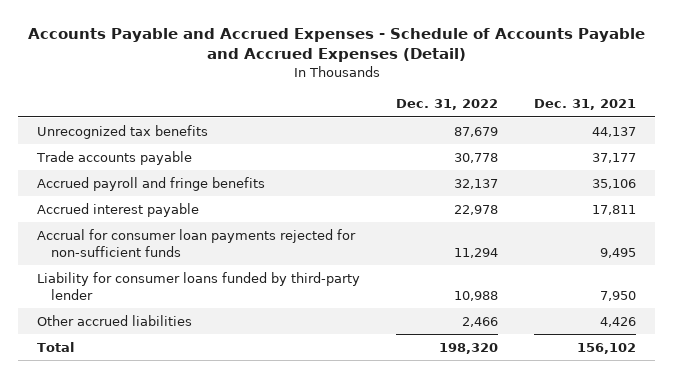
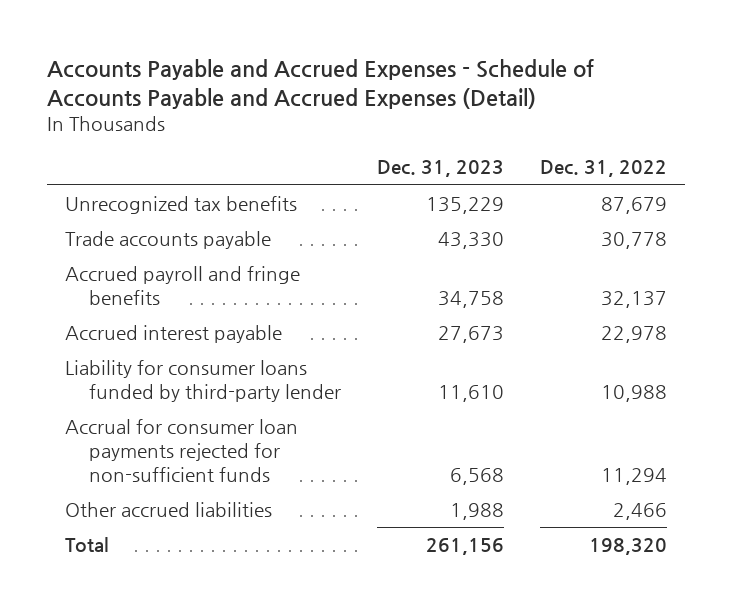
[534,99,637,111] Dec. 31, 2021 -> none
none -> [377,160,505,178] Dec. 31, 2023
[36,229,356,257] Accrual for consumer loan payments rejected for non-sufficient funds -> [65,419,299,483] Accrual for consumer loan payments rejected for non-sufficient funds

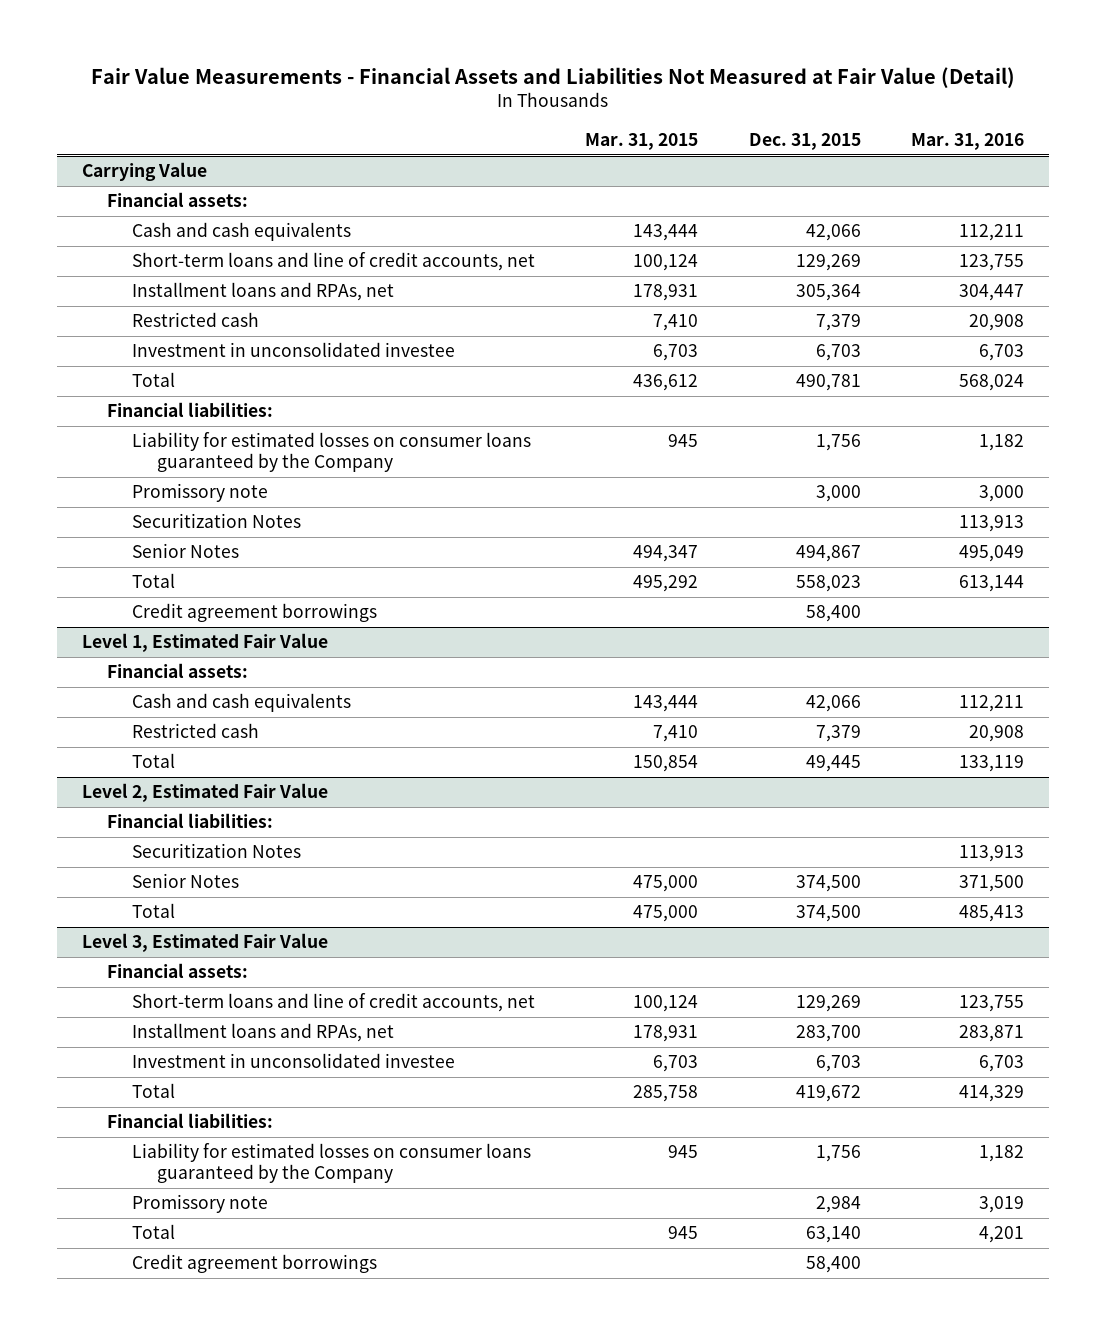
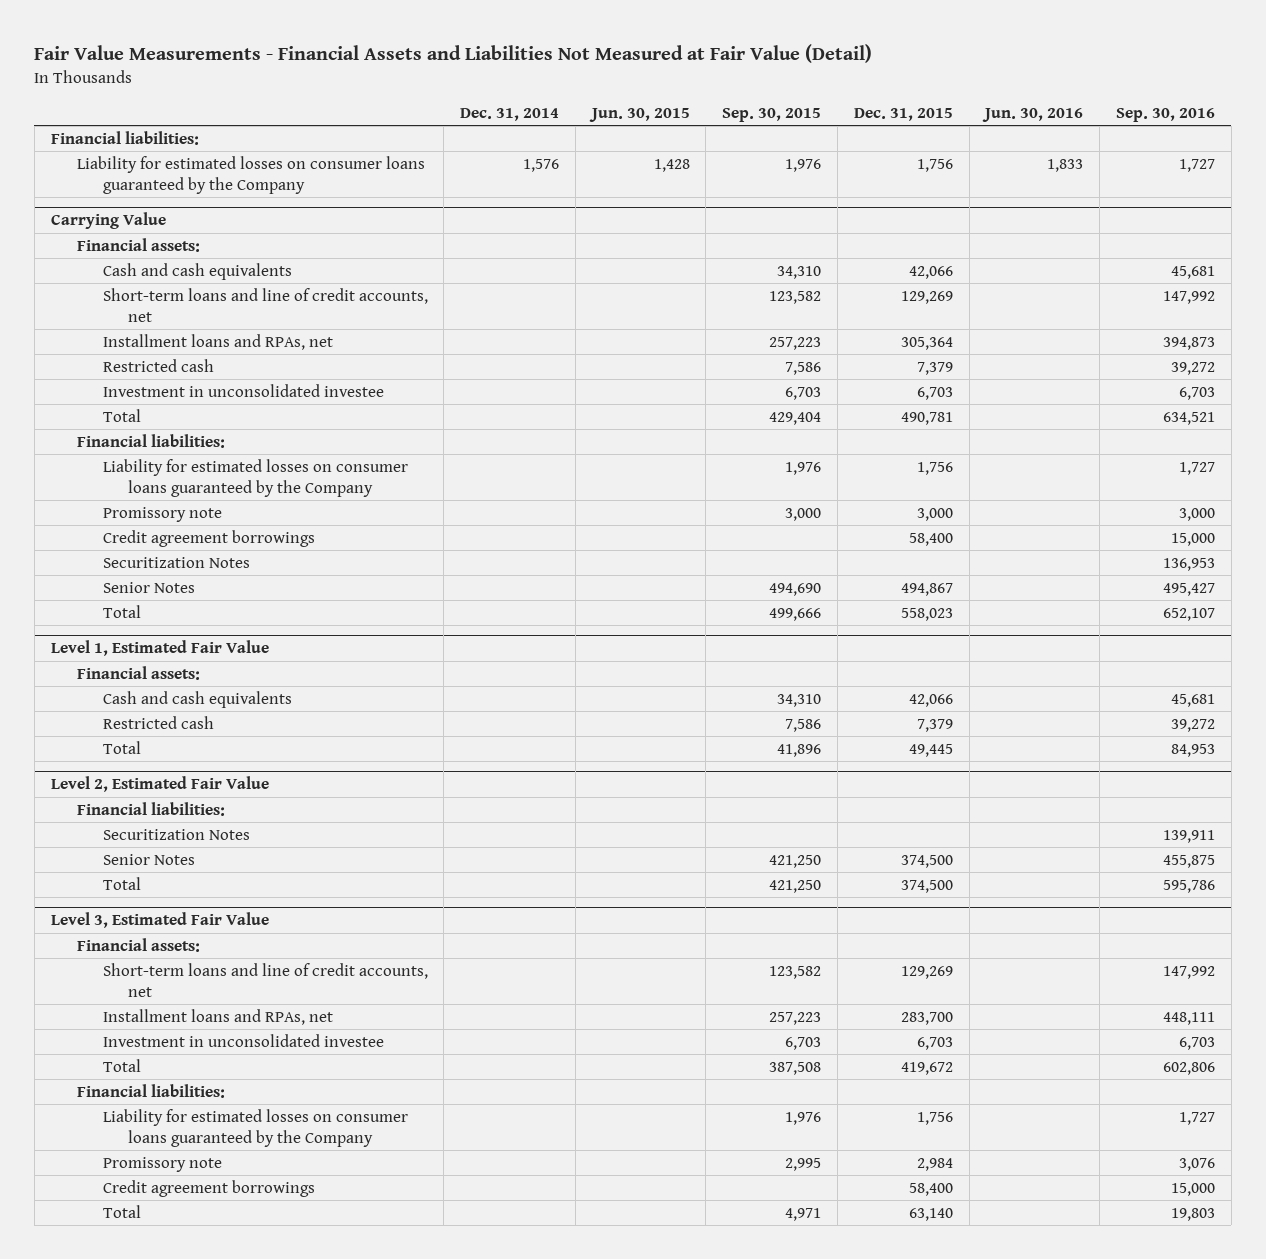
[585,132,699,150] Mar. 31, 2015 -> none
[911,132,1025,150] Mar. 31, 2016 -> none
none -> [460,107,560,121] Dec. 31, 2014
none -> [588,107,690,122] Jun. 30, 2015
none -> [722,107,822,122] Sep. 30, 2015
none -> [982,107,1084,122] Jun. 30, 2016
none -> [1115,107,1215,122] Sep. 30, 2016
none -> [50,130,199,145] Financial liabilities:
none -> [76,155,425,194] Liability for estimated losses on consumer loans guaranteed by the Company
[132,603,378,623] Credit agreement borrowings -> [102,529,315,547] Credit agreement borrowings
[132,1224,176,1240] Total -> [102,1204,141,1218] Total

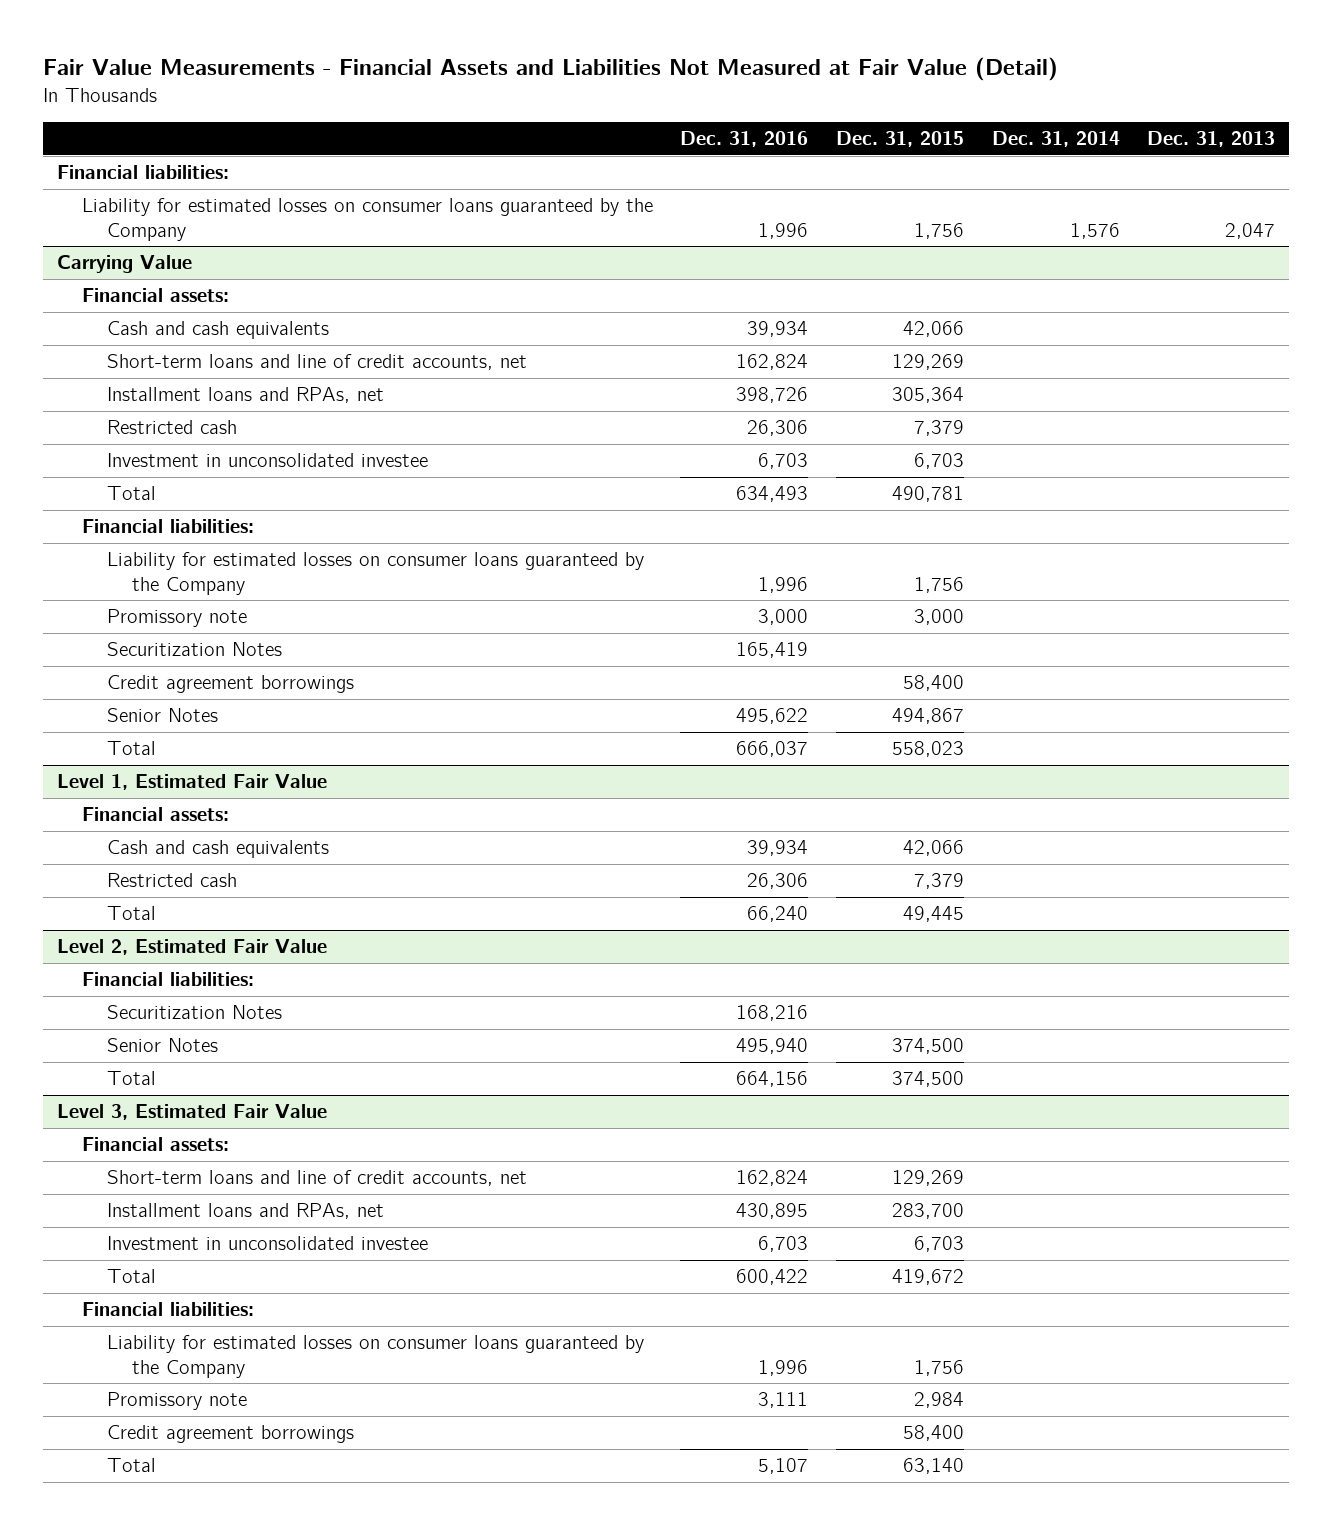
[588,107,690,122] Jun. 30, 2015 -> none
[722,107,822,122] Sep. 30, 2015 -> none
[982,107,1084,122] Jun. 30, 2016 -> none
[1115,107,1215,122] Sep. 30, 2016 -> none
none -> [680,131,809,148] Dec. 31, 2016
none -> [1147,131,1276,148] Dec. 31, 2013
[102,529,315,547] Credit agreement borrowings -> [106,675,354,694] Credit agreement borrowings

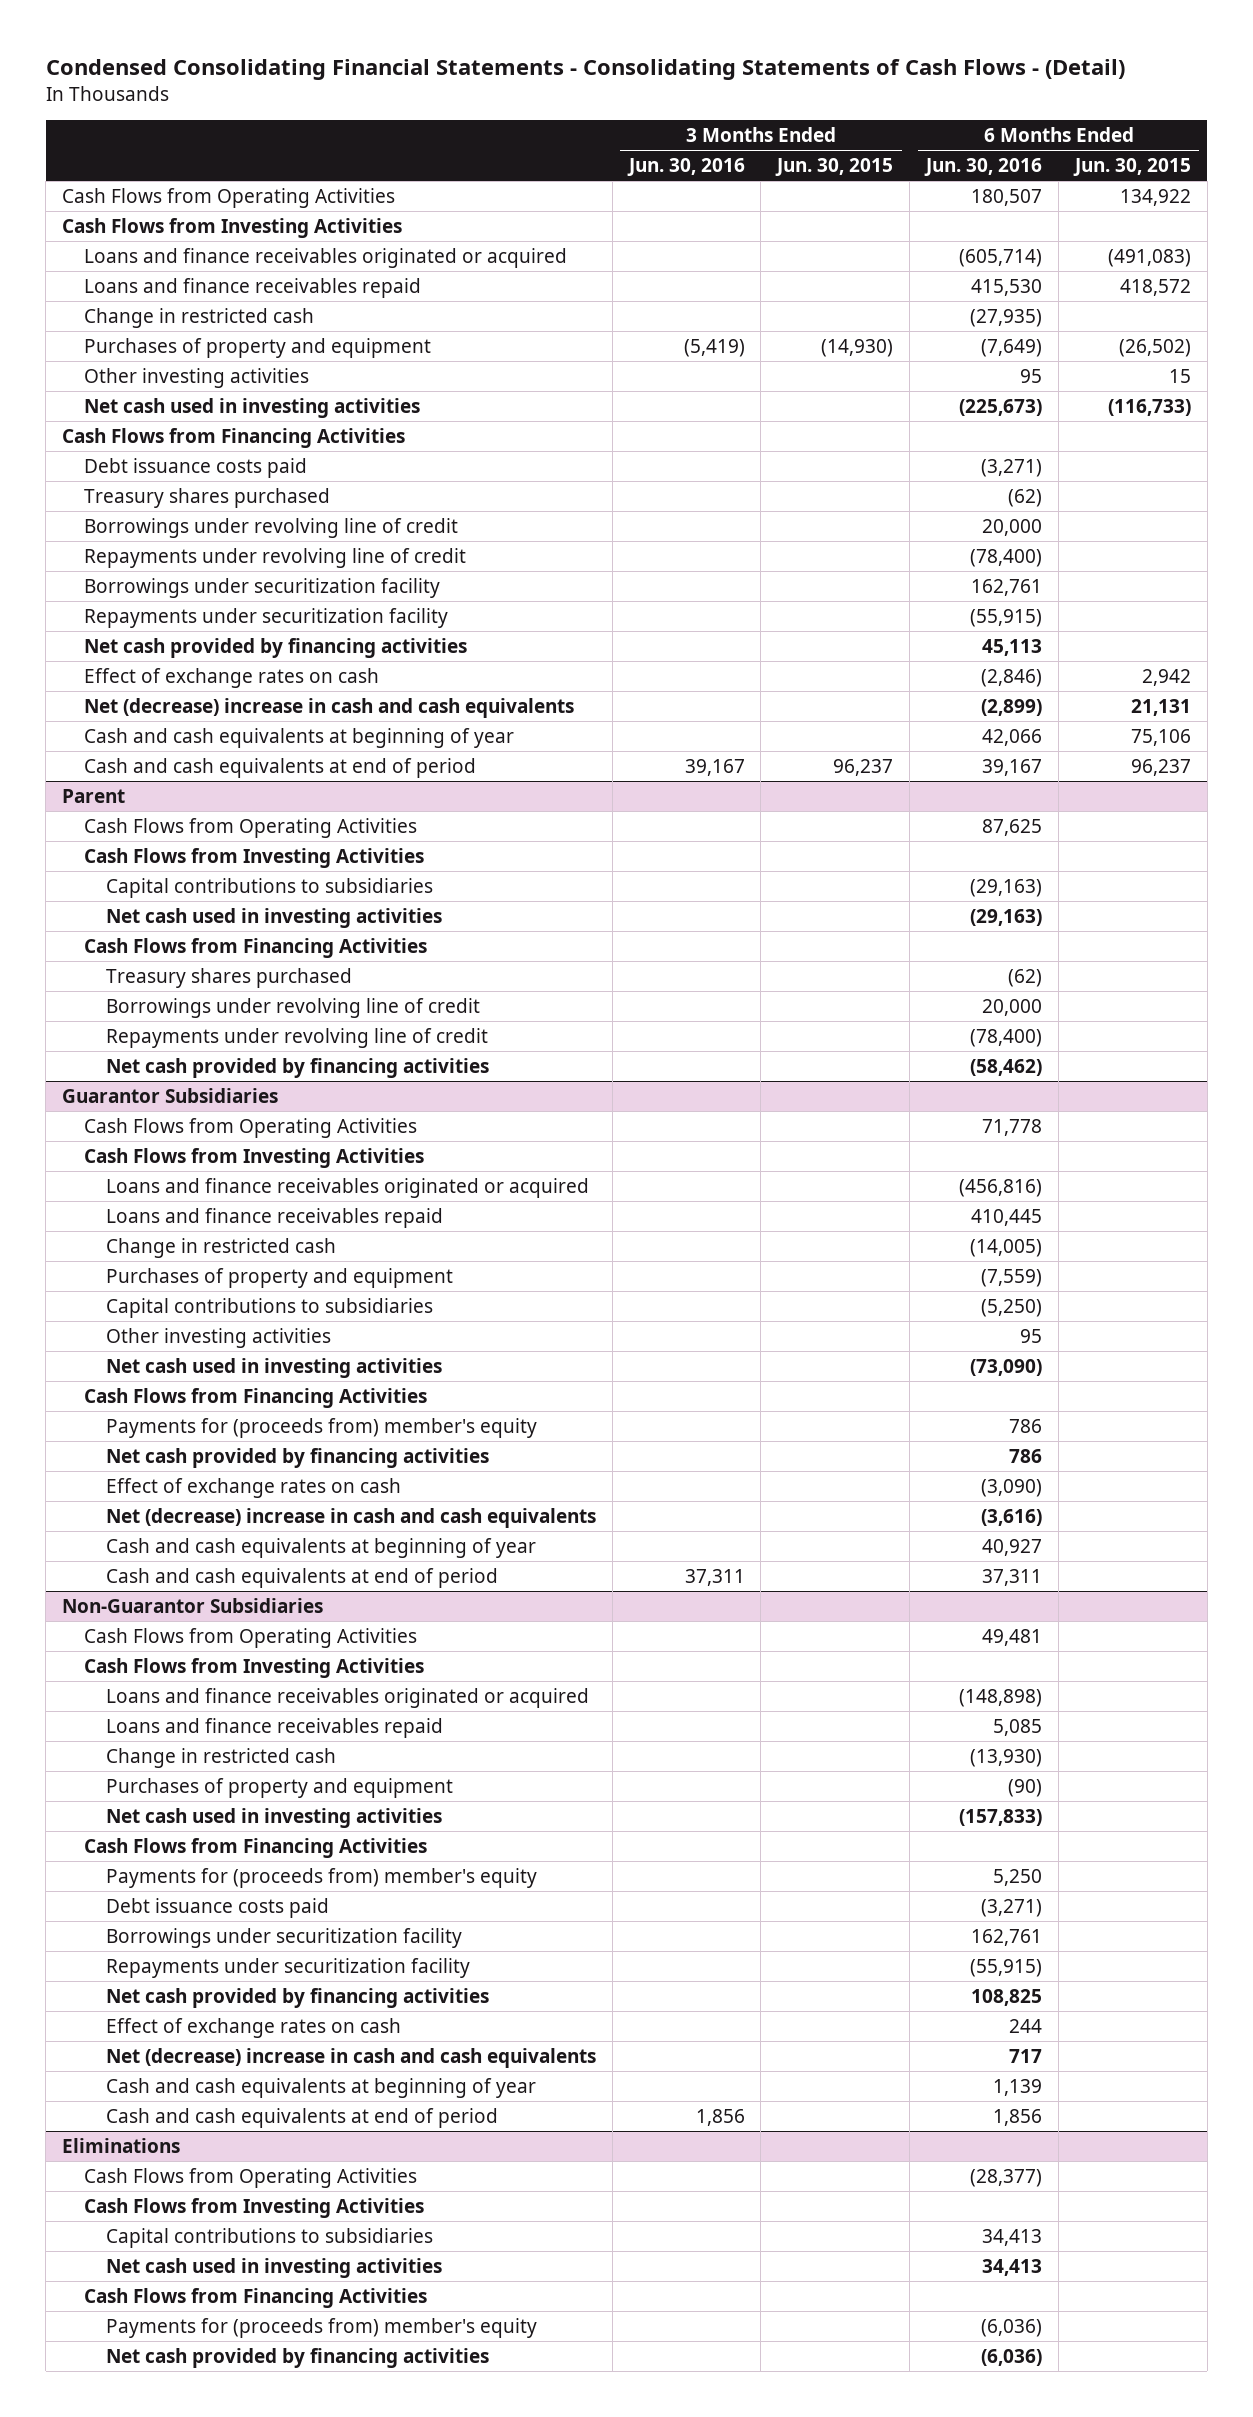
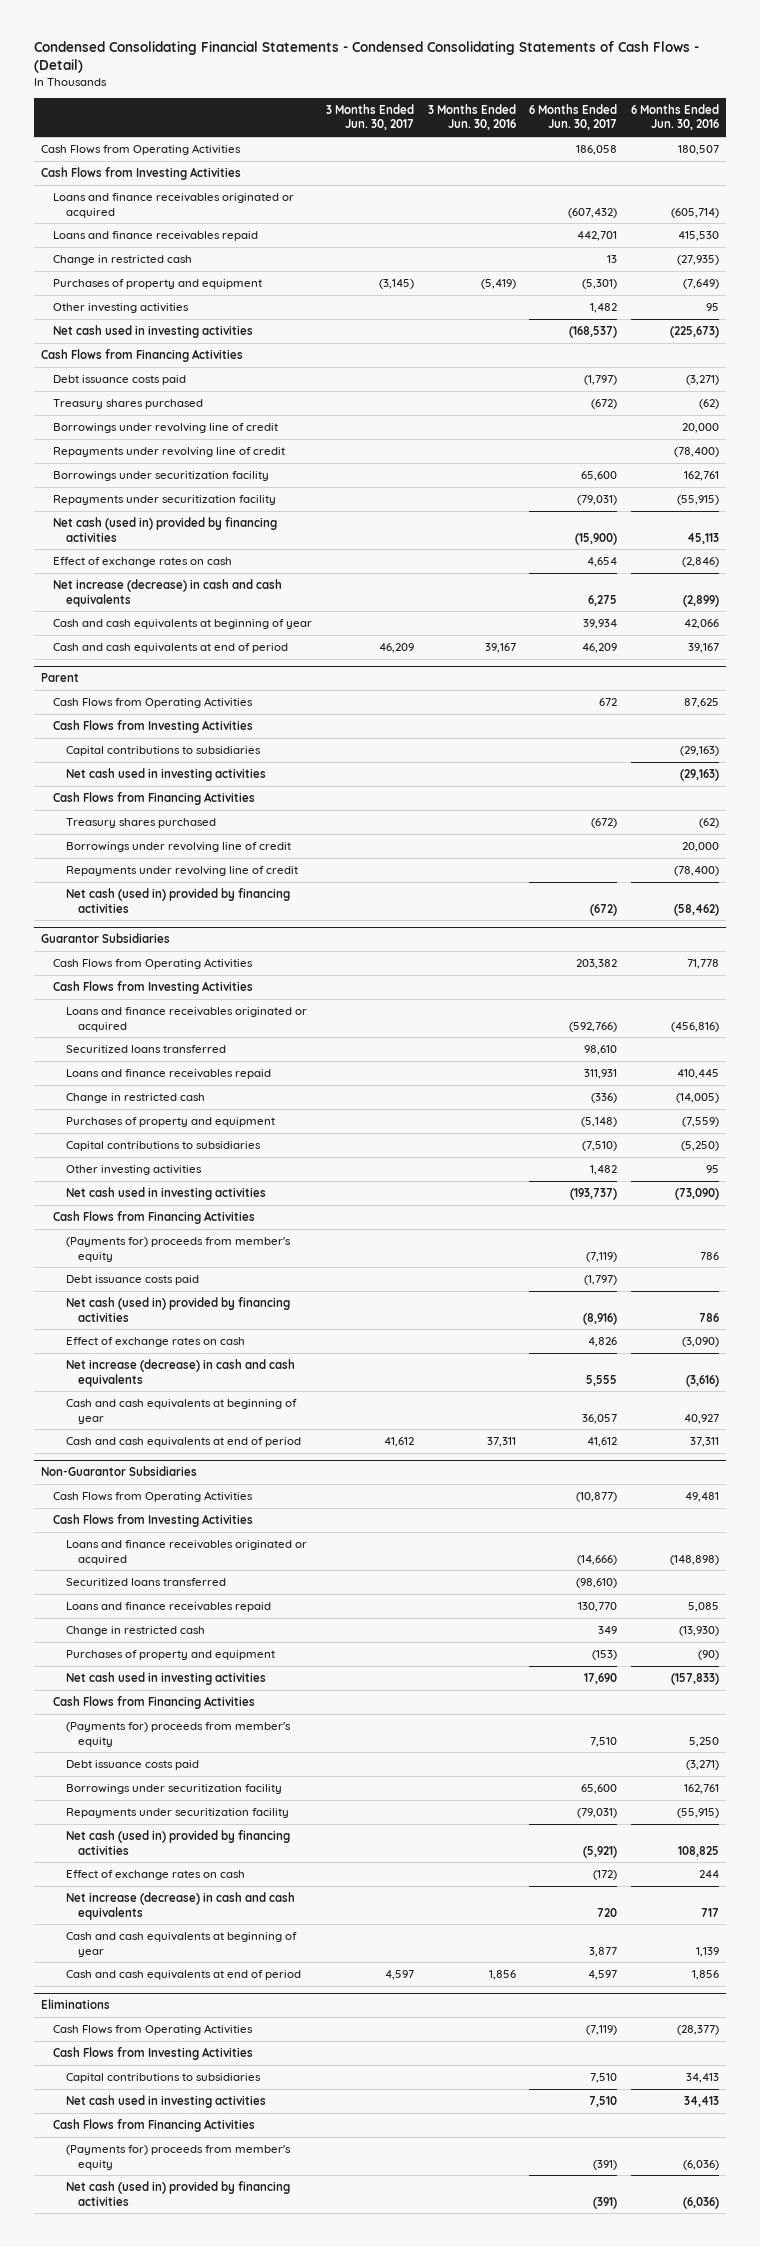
[45,59,1125,81] Condensed Consolidating Financial Statements - Consolidating Statements of Cash Flows - (Detail) -> [34,41,700,74] Condensed Consolidating Financial Statements - Condensed Consolidating Statements of Cash Flows - (Detail)
[775,158,894,177] Jun. 30, 2015 -> none
[1073,158,1192,177] Jun. 30, 2015 -> none
none -> [326,103,415,131] 3 Months Ended Jun. 30, 2017
none -> [529,103,618,131] 6 Months Ended Jun. 30, 2017
[83,637,467,658] Net cash provided by financing activities -> [53,516,278,542] Net cash (used in) provided by financing activities
[83,697,574,718] Net (decrease) increase in cash and cash equivalents -> [53,578,283,607] Net increase (decrease) in cash and cash equivalents
[105,1057,489,1078] Net cash provided by financing activities -> [65,887,290,913] Net cash (used in) provided by financing activities
none -> [65,1044,226,1053] Securitized loans transferred
[105,1417,537,1438] Payments for (proceeds from) member's equity -> [65,1236,291,1262] (Payments for) proceeds from member's equity
none -> [65,1274,199,1285] Debt issuance costs paid
[105,1447,489,1468] Net cash provided by financing activities -> [65,1296,290,1322] Net cash (used in) provided by financing activities
[105,1507,596,1528] Net (decrease) increase in cash and cash equivalents -> [65,1358,295,1387] Net increase (decrease) in cash and cash equivalents
none -> [65,1577,226,1586] Securitized loans transferred
[105,1867,537,1888] Payments for (proceeds from) member's equity -> [65,1721,291,1747] (Payments for) proceeds from member's equity
[105,1987,489,2008] Net cash provided by financing activities -> [65,1829,290,1855] Net cash (used in) provided by financing activities
[105,2047,596,2068] Net (decrease) increase in cash and cash equivalents -> [65,1891,295,1920] Net increase (decrease) in cash and cash equivalents
[105,2317,537,2338] Payments for (proceeds from) member's equity -> [65,2144,291,2170] (Payments for) proceeds from member's equity
[105,2347,489,2368] Net cash provided by financing activities -> [65,2180,290,2206] Net cash (used in) provided by financing activities

